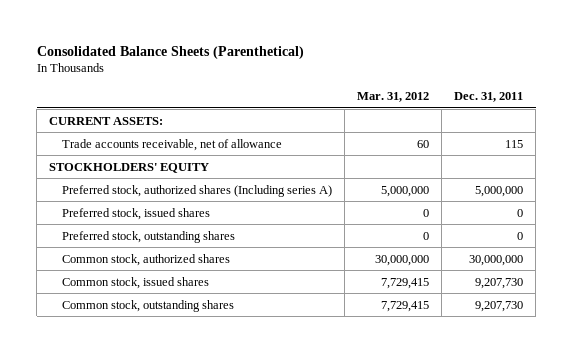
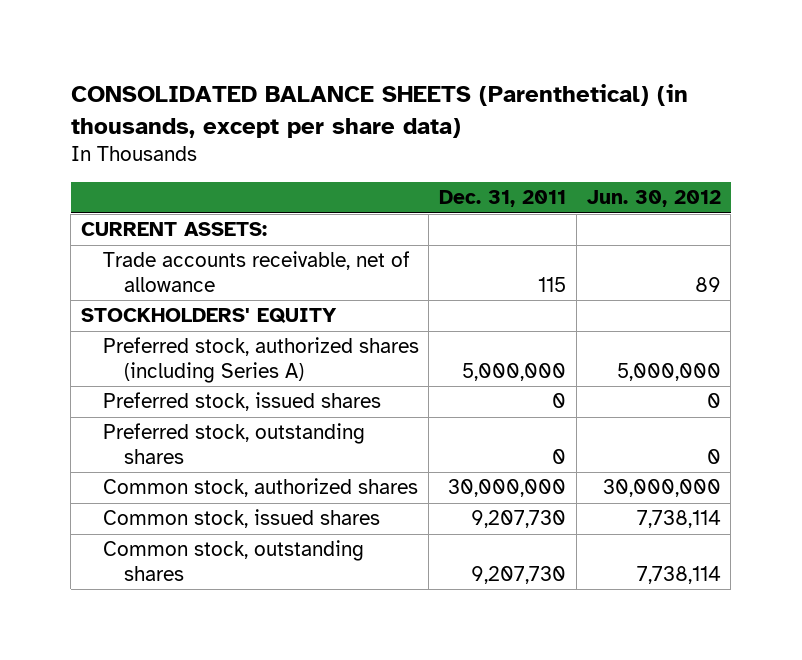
[36,45,304,59] Consolidated Balance Sheets (Parenthetical) -> [70,84,688,138] CONSOLIDATED BALANCE SHEETS (Parenthetical) (in thousands, except per share data)
[357,92,430,103] Mar. 31, 2012 -> none
none -> [586,190,721,208] Jun. 30, 2012
[62,184,333,197] Preferred stock, authorized shares (Including series A) -> [102,337,419,383] Preferred stock, authorized shares (including Series A)

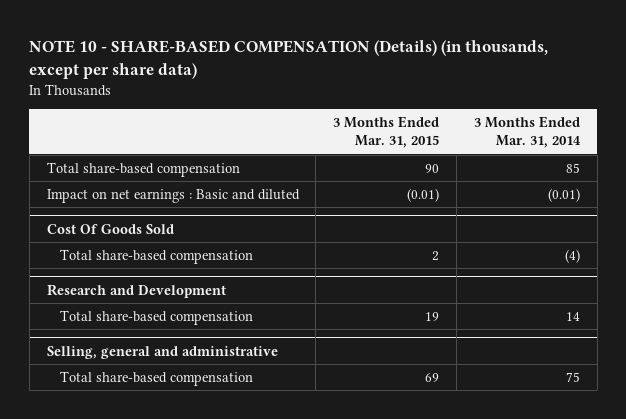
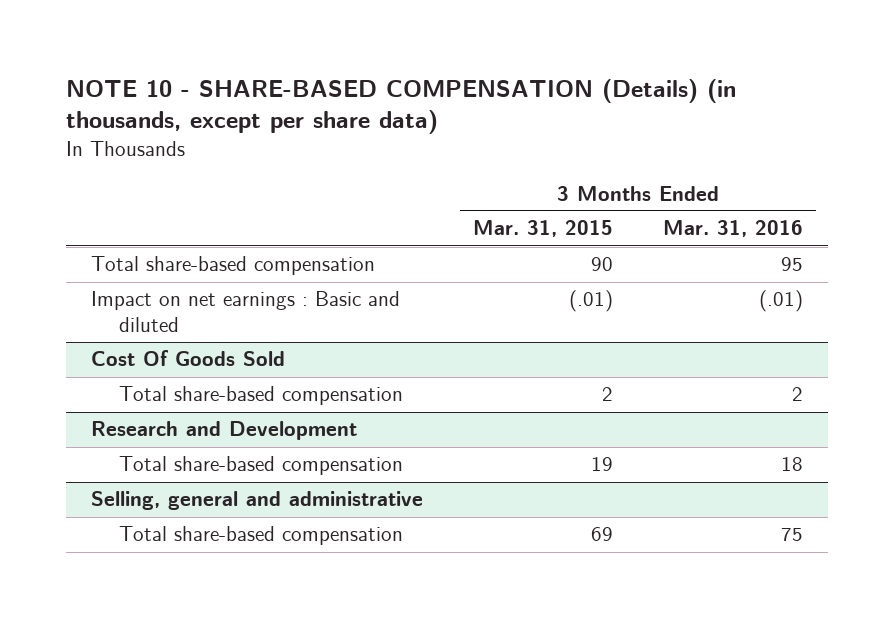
[473,116,581,149] 3 Months Ended Mar. 31, 2014 -> none
none -> [663,220,804,238] Mar. 31, 2016
[407,187,440,202] (0.01) -> [568,290,613,313] (.01)

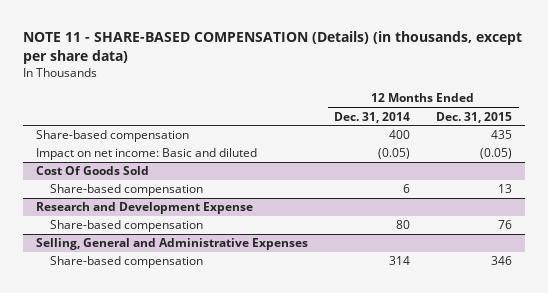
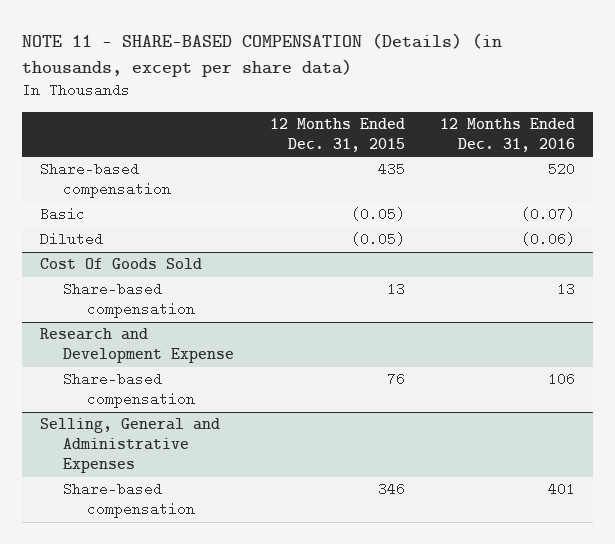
[334,111,411,123] Dec. 31, 2014 -> none
none -> [440,118,576,152] 12 Months Ended Dec. 31, 2016
[36,148,258,161] Impact on net income: Basic and diluted -> none
none -> [39,207,85,222] Basic
none -> [39,232,103,247] Diluted

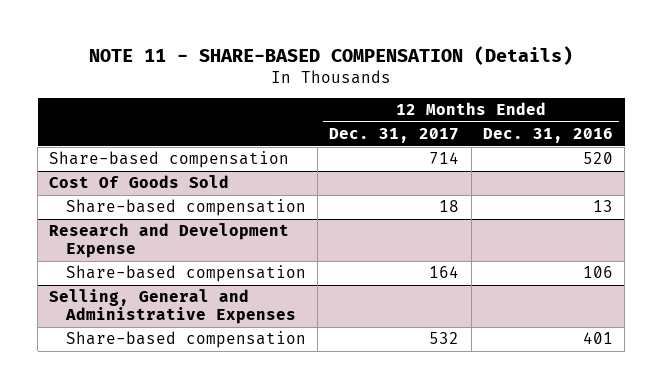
[21,33,502,77] NOTE 11 - SHARE-BASED COMPENSATION (Details) (in thousands, except per share data) -> [89,45,574,65] NOTE 11 - SHARE-BASED COMPENSATION (Details)
[269,118,405,152] 12 Months Ended Dec. 31, 2015 -> none
none -> [329,128,460,144] Dec. 31, 2017
[39,207,85,222] Basic -> none
[39,232,103,247] Diluted -> none

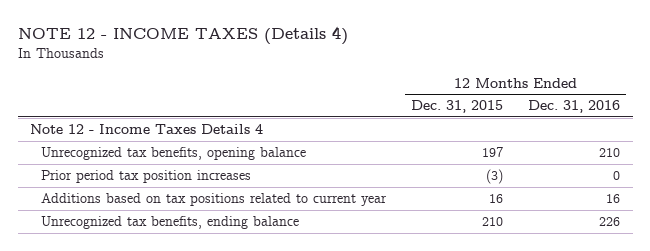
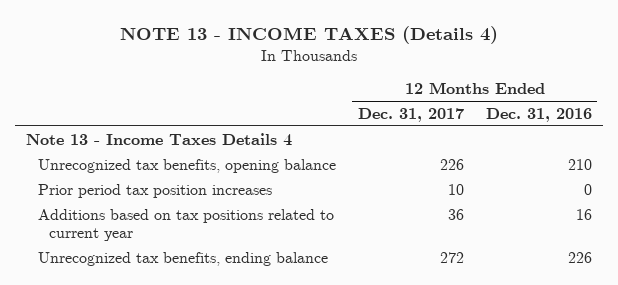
[17,26,348,46] NOTE 12 - INCOME TAXES (Details 4) -> [120,25,499,44] NOTE 13 - INCOME TAXES (Details 4)
[411,100,504,114] Dec. 31, 2015 -> none
none -> [357,107,464,122] Dec. 31, 2017
[30,124,264,135] Note 12 - Income Taxes Details 4 -> [26,132,293,146] Note 13 - Income Taxes Details 4

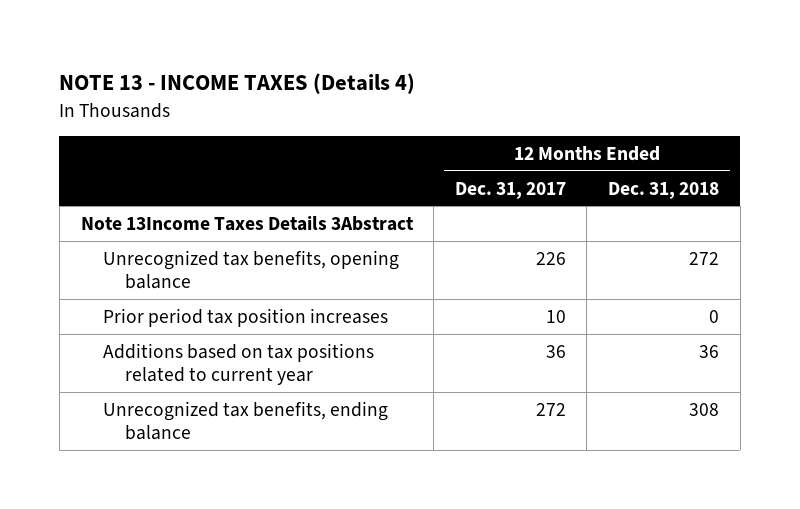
[485,107,592,122] Dec. 31, 2016 -> none
none -> [608,181,720,199] Dec. 31, 2018
[26,132,293,146] Note 13 - Income Taxes Details 4 -> [80,215,414,231] Note 13Income Taxes Details 3Abstract

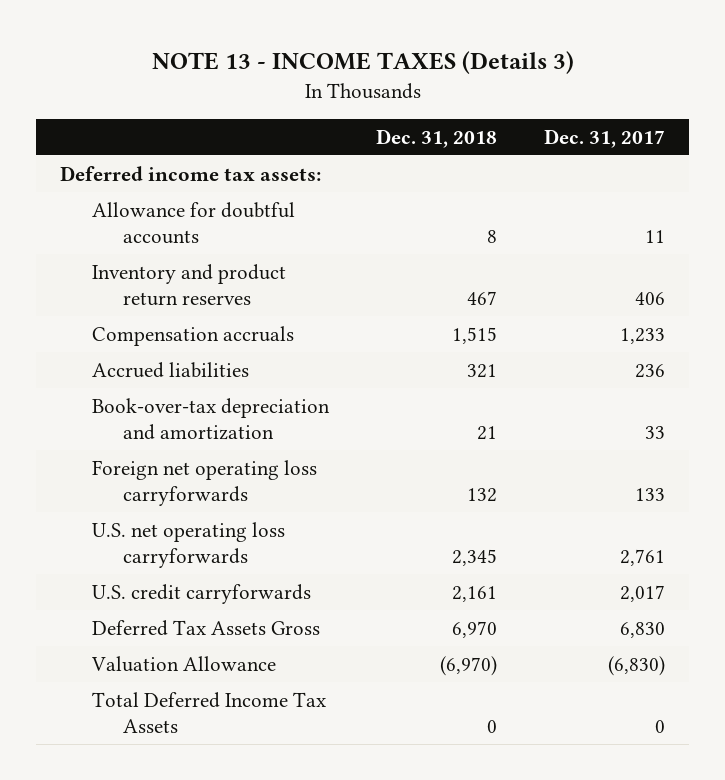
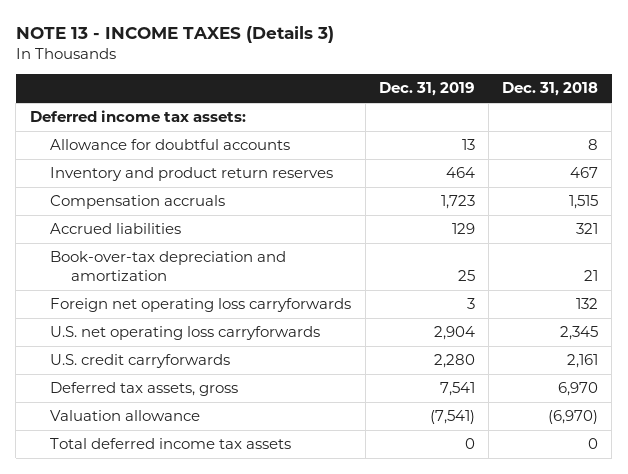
[544,128,666,148] Dec. 31, 2017 -> none
none -> [378,82,475,97] Dec. 31, 2019
[91,619,320,636] Deferred Tax Assets Gross -> [50,382,239,397] Deferred tax assets, gross
[90,655,276,672] Valuation Allowance -> [50,410,201,422] Valuation allowance
[91,691,326,734] Total Deferred Income Tax Assets -> [50,438,292,450] Total deferred income tax assets

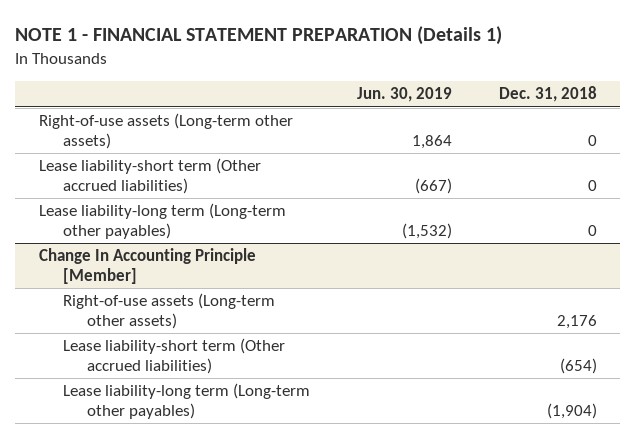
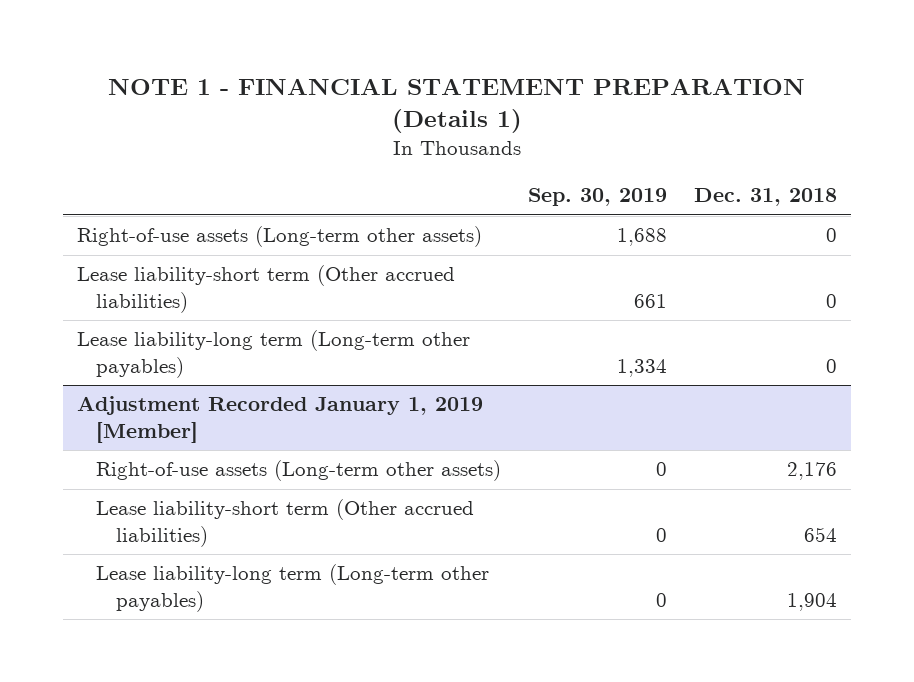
[356,87,452,103] Jun. 30, 2019 -> none
none -> [528,188,668,207] Sep. 30, 2019
[38,248,256,284] Change In Accounting Principle [Member] -> [76,396,483,443] Adjustment Recorded January 1, 2019 [Member]
[559,357,597,374] (654) -> [804,526,838,542] 654
[546,402,597,419] (1,904) -> [787,592,838,611] 1,904

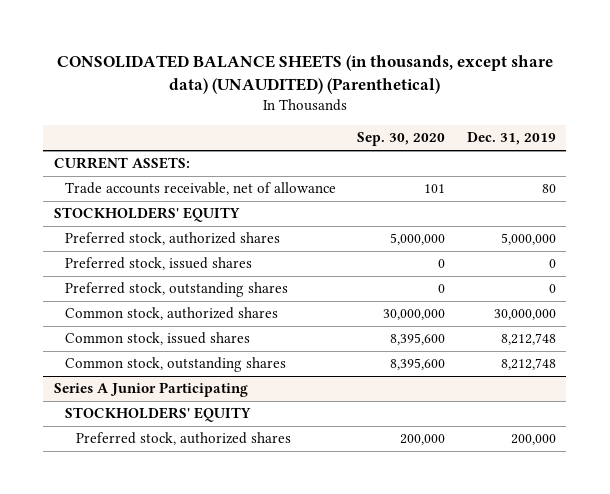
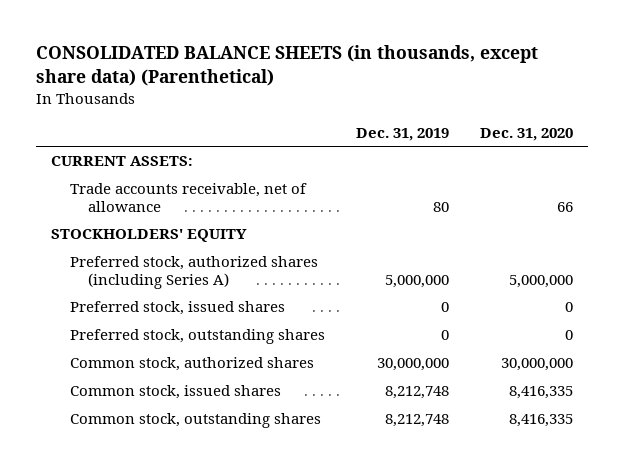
[56,54,553,94] CONSOLIDATED BALANCE SHEETS (in thousands, except share data) (UNAUDITED) (Parenthetical) -> [35,45,538,87] CONSOLIDATED BALANCE SHEETS (in thousands, except share data) (Parenthetical)
[357,132,446,147] Sep. 30, 2020 -> none
none -> [479,128,573,142] Dec. 31, 2020
[64,232,280,246] Preferred stock, authorized shares -> [69,256,318,290] Preferred stock, authorized shares (including Series A)
[53,382,248,398] Series A Junior Participating -> none
[64,407,251,423] STOCKHOLDERS' EQUITY -> none
[75,432,291,446] Preferred stock, authorized shares -> none

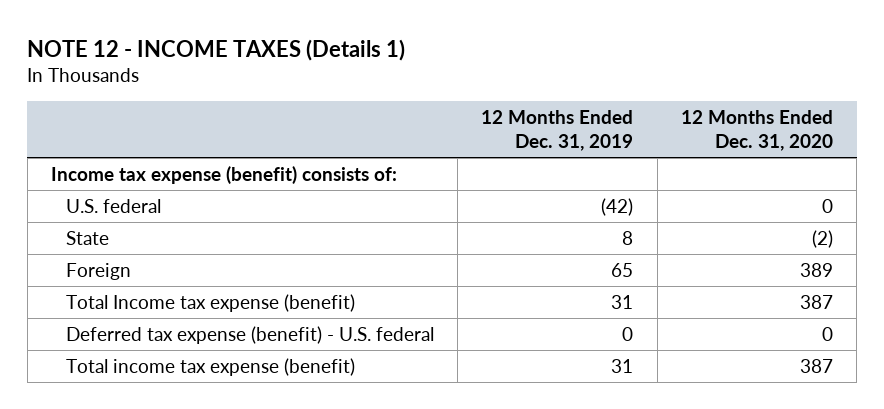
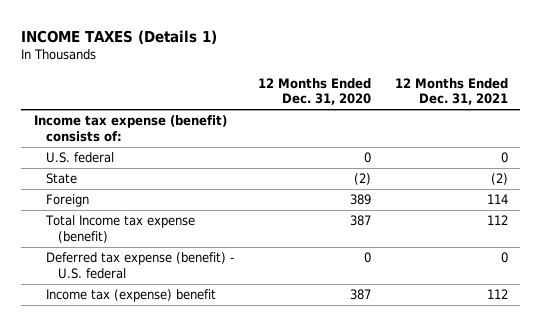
[27,38,406,61] NOTE 12 - INCOME TAXES (Details 1) -> [21,29,218,44] INCOME TAXES (Details 1)
[481,110,634,151] 12 Months Ended Dec. 31, 2019 -> none
none -> [394,77,508,106] 12 Months Ended Dec. 31, 2021
[65,357,355,376] Total income tax expense (benefit) -> [45,289,216,303] Income tax (expense) benefit

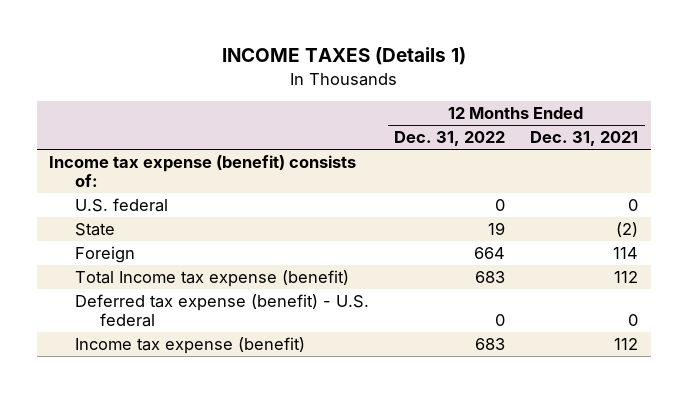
[257,77,371,106] 12 Months Ended Dec. 31, 2020 -> none
none -> [394,131,506,147] Dec. 31, 2022
[45,289,216,303] Income tax (expense) benefit -> [74,337,305,355] Income tax expense (benefit)

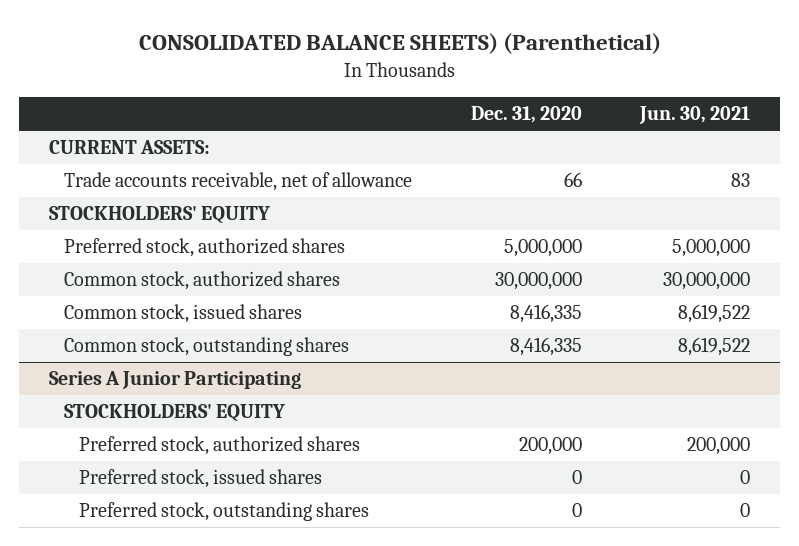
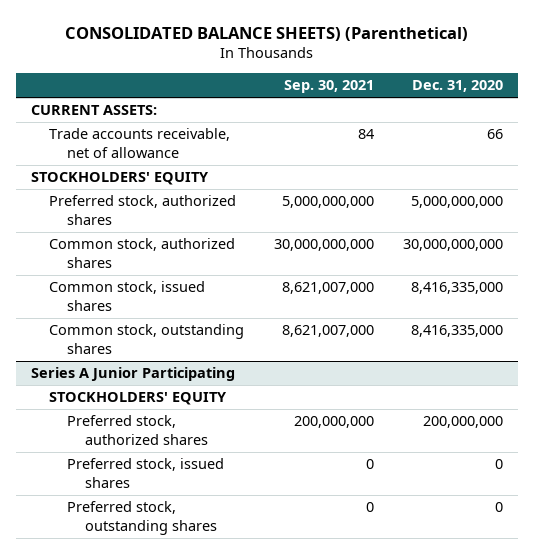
[639,106,751,125] Jun. 30, 2021 -> none
none -> [283,80,374,94] Sep. 30, 2021
[503,239,582,258] 5,000,000 -> [411,196,504,209] 5,000,000,000
[494,272,582,291] 30,000,000 -> [403,239,504,252] 30,000,000,000
[509,304,582,324] 8,416,335 -> [411,282,504,295] 8,416,335,000
[509,337,582,357] 8,416,335 -> [411,325,504,338] 8,416,335,000
[518,437,582,456] 200,000 -> [423,416,504,429] 200,000,000

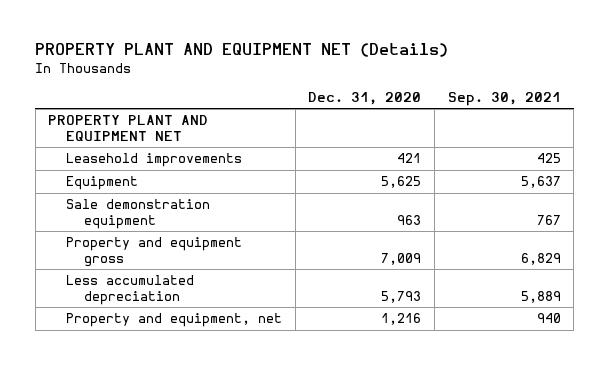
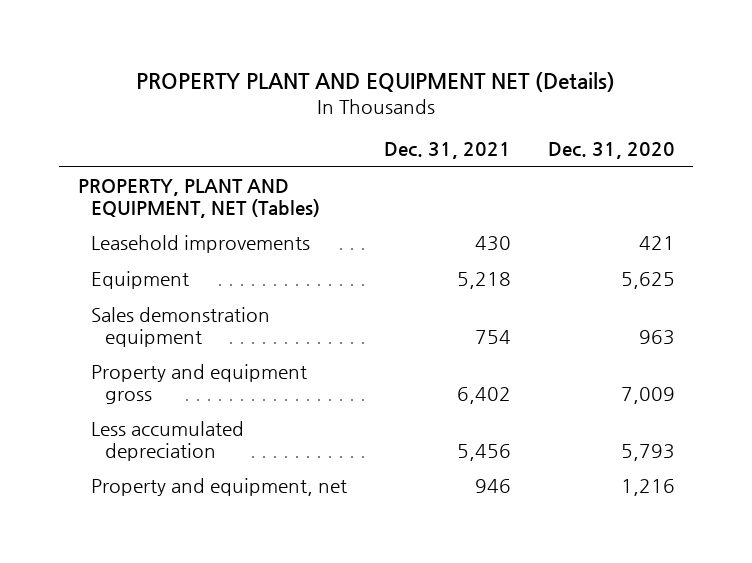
[447,91,561,106] Sep. 30, 2021 -> none
none -> [384,142,512,160] Dec. 31, 2021
[48,115,209,141] PROPERTY PLANT AND EQUIPMENT NET -> [77,179,321,218] PROPERTY, PLANT AND EQUIPMENT, NET (Tables)
[66,199,211,229] Sale demonstration equipment -> [91,307,271,347] Sales demonstration equipment

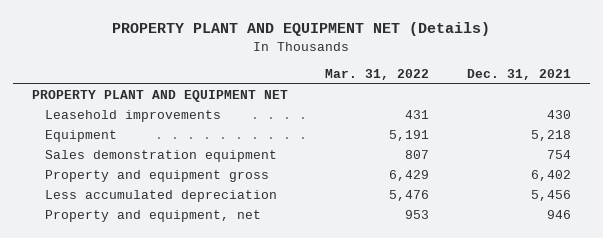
[547,142,675,160] Dec. 31, 2020 -> none
none -> [325,69,430,81] Mar. 31, 2022
[77,179,321,218] PROPERTY, PLANT AND EQUIPMENT, NET (Tables) -> [31,90,288,103] PROPERTY PLANT AND EQUIPMENT NET

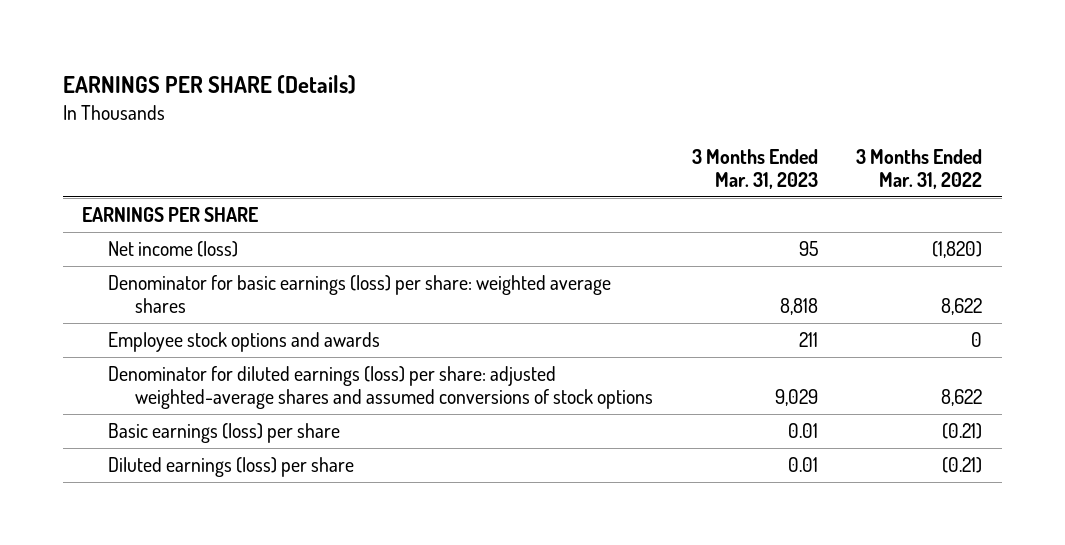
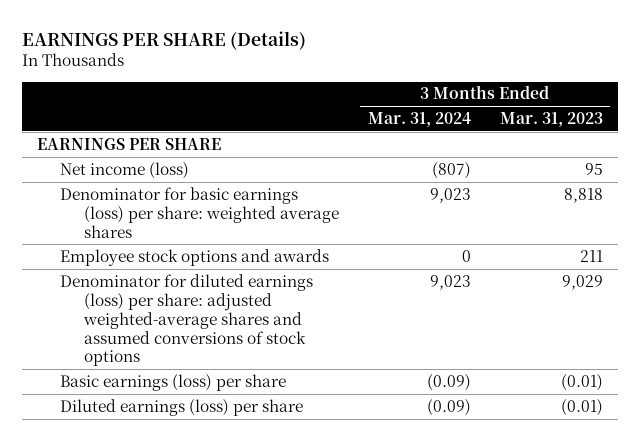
[856,149,983,189] 3 Months Ended Mar. 31, 2022 -> none
none -> [367,111,471,127] Mar. 31, 2024
[787,423,818,439] 0.01 -> [561,373,604,391] (0.01)
[787,457,818,473] 0.01 -> [561,398,604,416] (0.01)

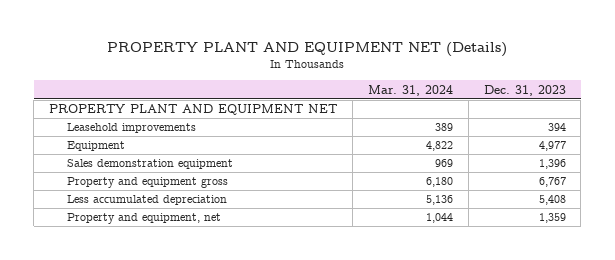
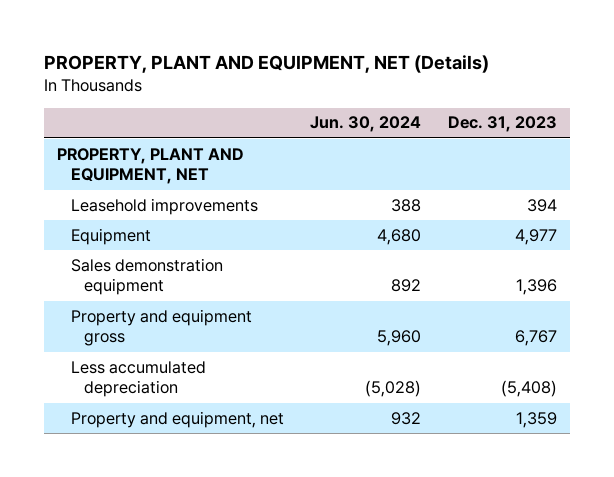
[107,42,508,58] PROPERTY PLANT AND EQUIPMENT NET (Details) -> [44,55,490,74] PROPERTY, PLANT AND EQUIPMENT, NET (Details)
[367,84,453,96] Mar. 31, 2024 -> none
none -> [310,116,422,133] Jun. 30, 2024
[49,104,338,116] PROPERTY PLANT AND EQUIPMENT NET -> [57,147,245,185] PROPERTY, PLANT AND EQUIPMENT, NET
[538,195,566,206] 5,408 -> [500,380,557,398] (5,408)

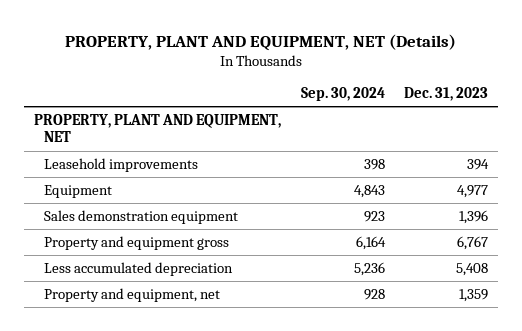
[310,116,422,133] Jun. 30, 2024 -> none
none -> [300,87,385,102] Sep. 30, 2024
[500,380,557,398] (5,408) -> [456,263,489,277] 5,408

